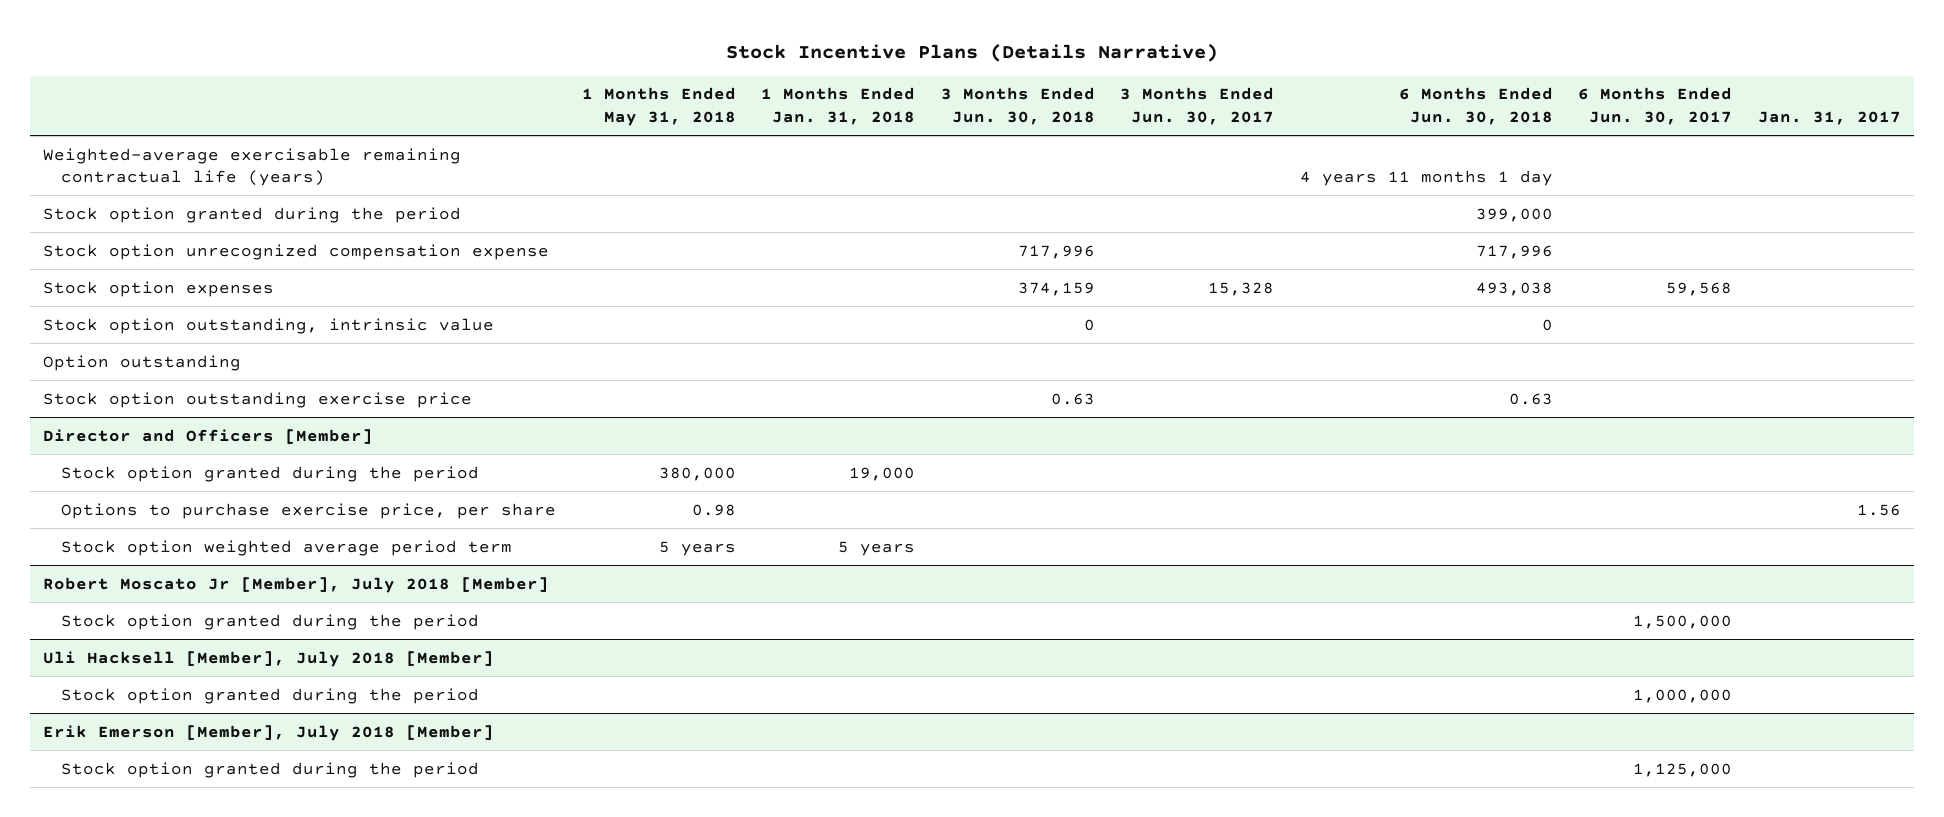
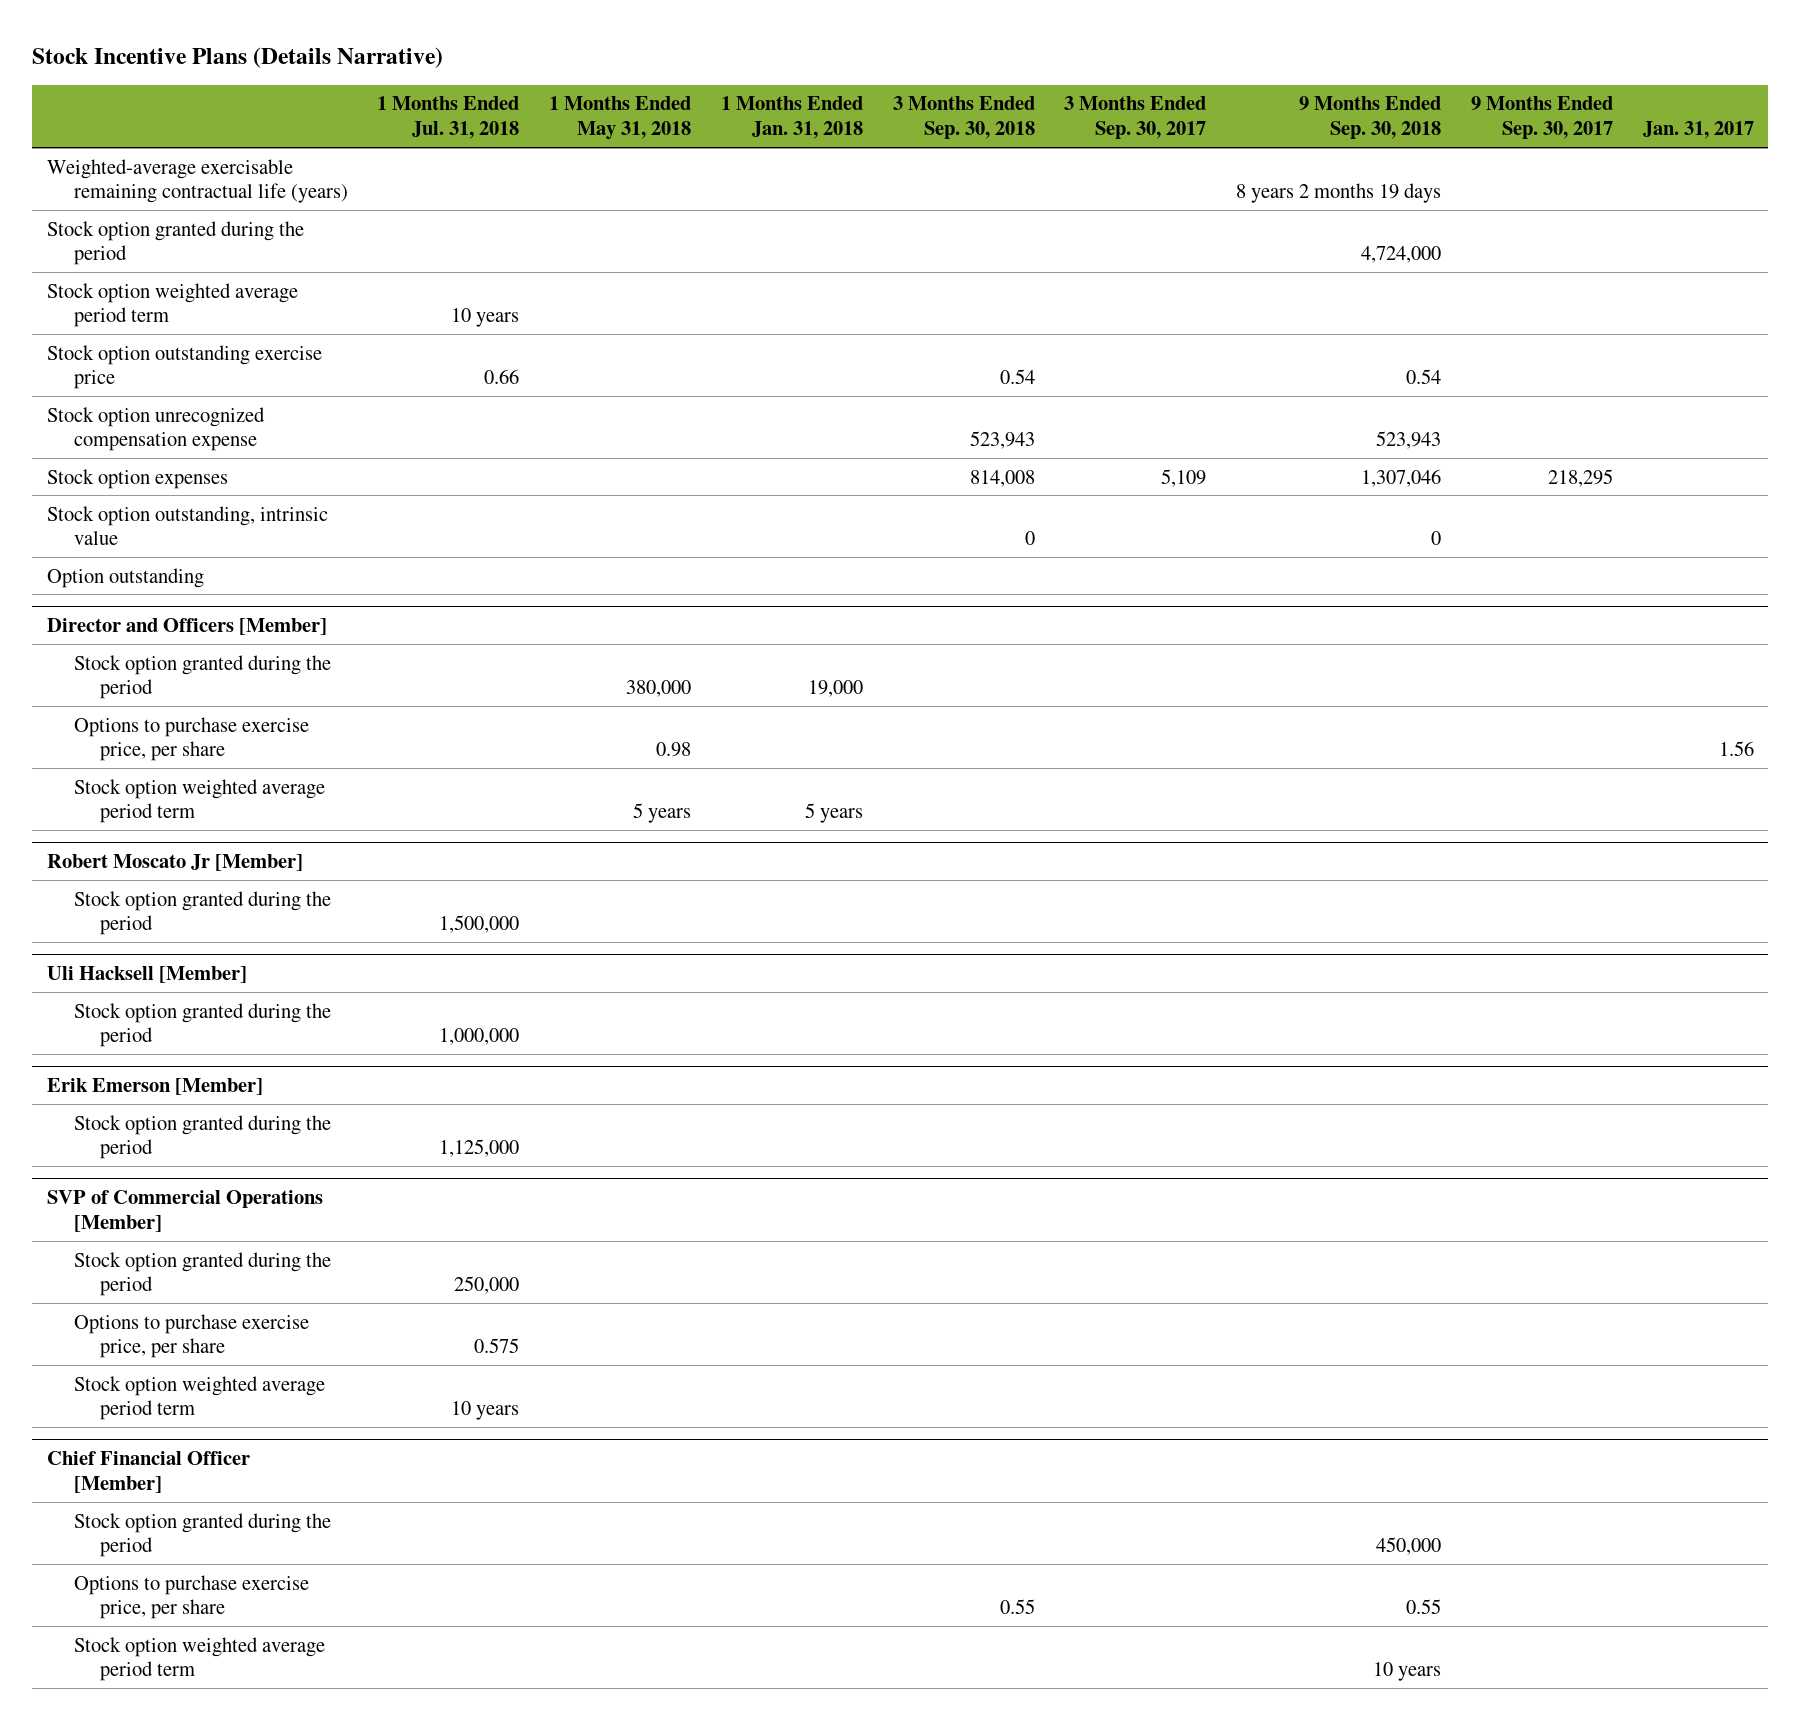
[940,87,1095,125] 3 Months Ended Jun. 30, 2018 -> none
[1120,87,1275,125] 3 Months Ended Jun. 30, 2017 -> none
[1398,87,1553,125] 6 Months Ended Jun. 30, 2018 -> none
[1578,87,1733,125] 6 Months Ended Jun. 30, 2017 -> none
none -> [377,96,520,140] 1 Months Ended Jul. 31, 2018
none -> [892,96,1035,140] 3 Months Ended Sep. 30, 2018
none -> [1064,96,1207,140] 3 Months Ended Sep. 30, 2017
none -> [1299,96,1442,140] 9 Months Ended Sep. 30, 2018
none -> [1470,96,1613,140] 9 Months Ended Sep. 30, 2017
none -> [47,282,299,328] Stock option weighted average period term
[43,391,473,408] Stock option outstanding exercise price -> [47,344,323,390] Stock option outstanding exercise price
[43,576,550,593] Robert Moscato Jr [Member], July 2018 [Member] -> [47,853,304,871] Robert Moscato Jr [Member]
[43,650,495,667] Uli Hacksell [Member], July 2018 [Member] -> [47,965,248,983] Uli Hacksell [Member]
[43,724,495,741] Erik Emerson [Member], July 2018 [Member] -> [47,1077,264,1095] Erik Emerson [Member]
none -> [47,1189,324,1232] SVP of Commercial Operations [Member]
none -> [73,1251,331,1297] Stock option granted during the period
none -> [73,1313,309,1359] Options to purchase exercise price, per share
none -> [73,1375,325,1421] Stock option weighted average period term
none -> [47,1450,251,1493] Chief Financial Officer [Member]
none -> [73,1512,331,1558] Stock option granted during the period
none -> [73,1574,309,1620] Options to purchase exercise price, per share
none -> [73,1636,325,1682] Stock option weighted average period term

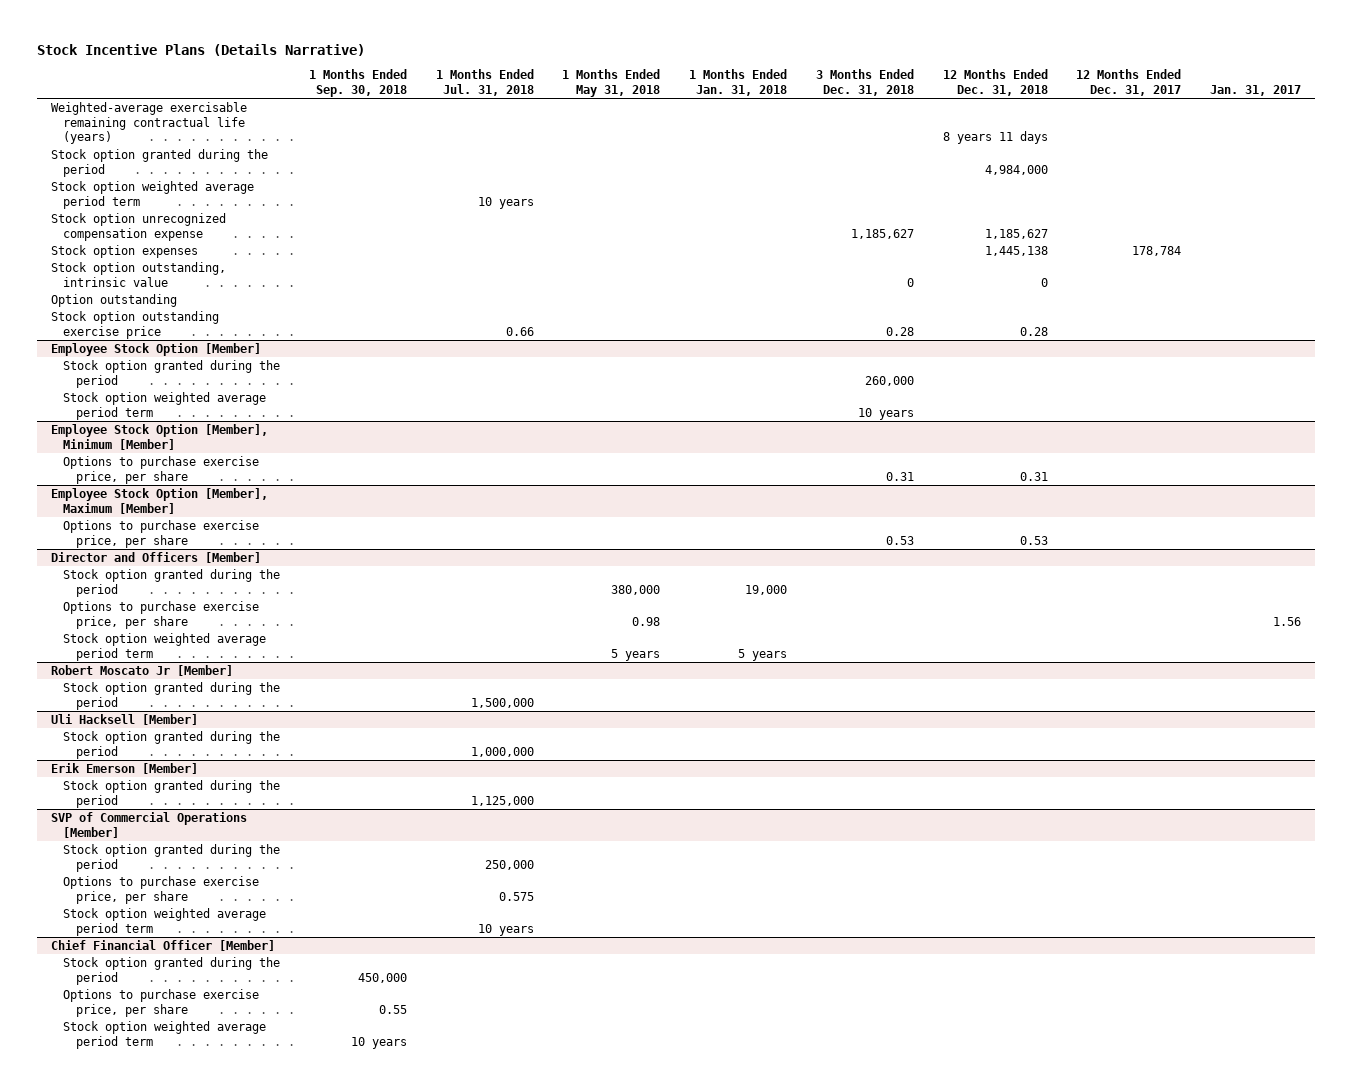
[892,96,1035,140] 3 Months Ended Sep. 30, 2018 -> none
[1064,96,1207,140] 3 Months Ended Sep. 30, 2017 -> none
[1299,96,1442,140] 9 Months Ended Sep. 30, 2018 -> none
[1470,96,1613,140] 9 Months Ended Sep. 30, 2017 -> none
none -> [309,69,408,97] 1 Months Ended Sep. 30, 2018
none -> [815,69,914,96] 3 Months Ended Dec. 31, 2018
none -> [942,69,1048,96] 12 Months Ended Dec. 31, 2018
none -> [1076,69,1182,96] 12 Months Ended Dec. 31, 2017
[47,344,323,390] Stock option outstanding exercise price -> [50,311,219,339] Stock option outstanding exercise price
none -> [50,343,261,357] Employee Stock Option [Member]
none -> [63,360,281,388] Stock option granted during the period
none -> [63,392,267,420] Stock option weighted average period term
none -> [50,424,268,450] Employee Stock Option [Member], Minimum [Member]
none -> [63,456,260,484] Options to purchase exercise price, per share
none -> [50,488,268,514] Employee Stock Option [Member], Maximum [Member]
none -> [63,520,260,548] Options to purchase exercise price, per share

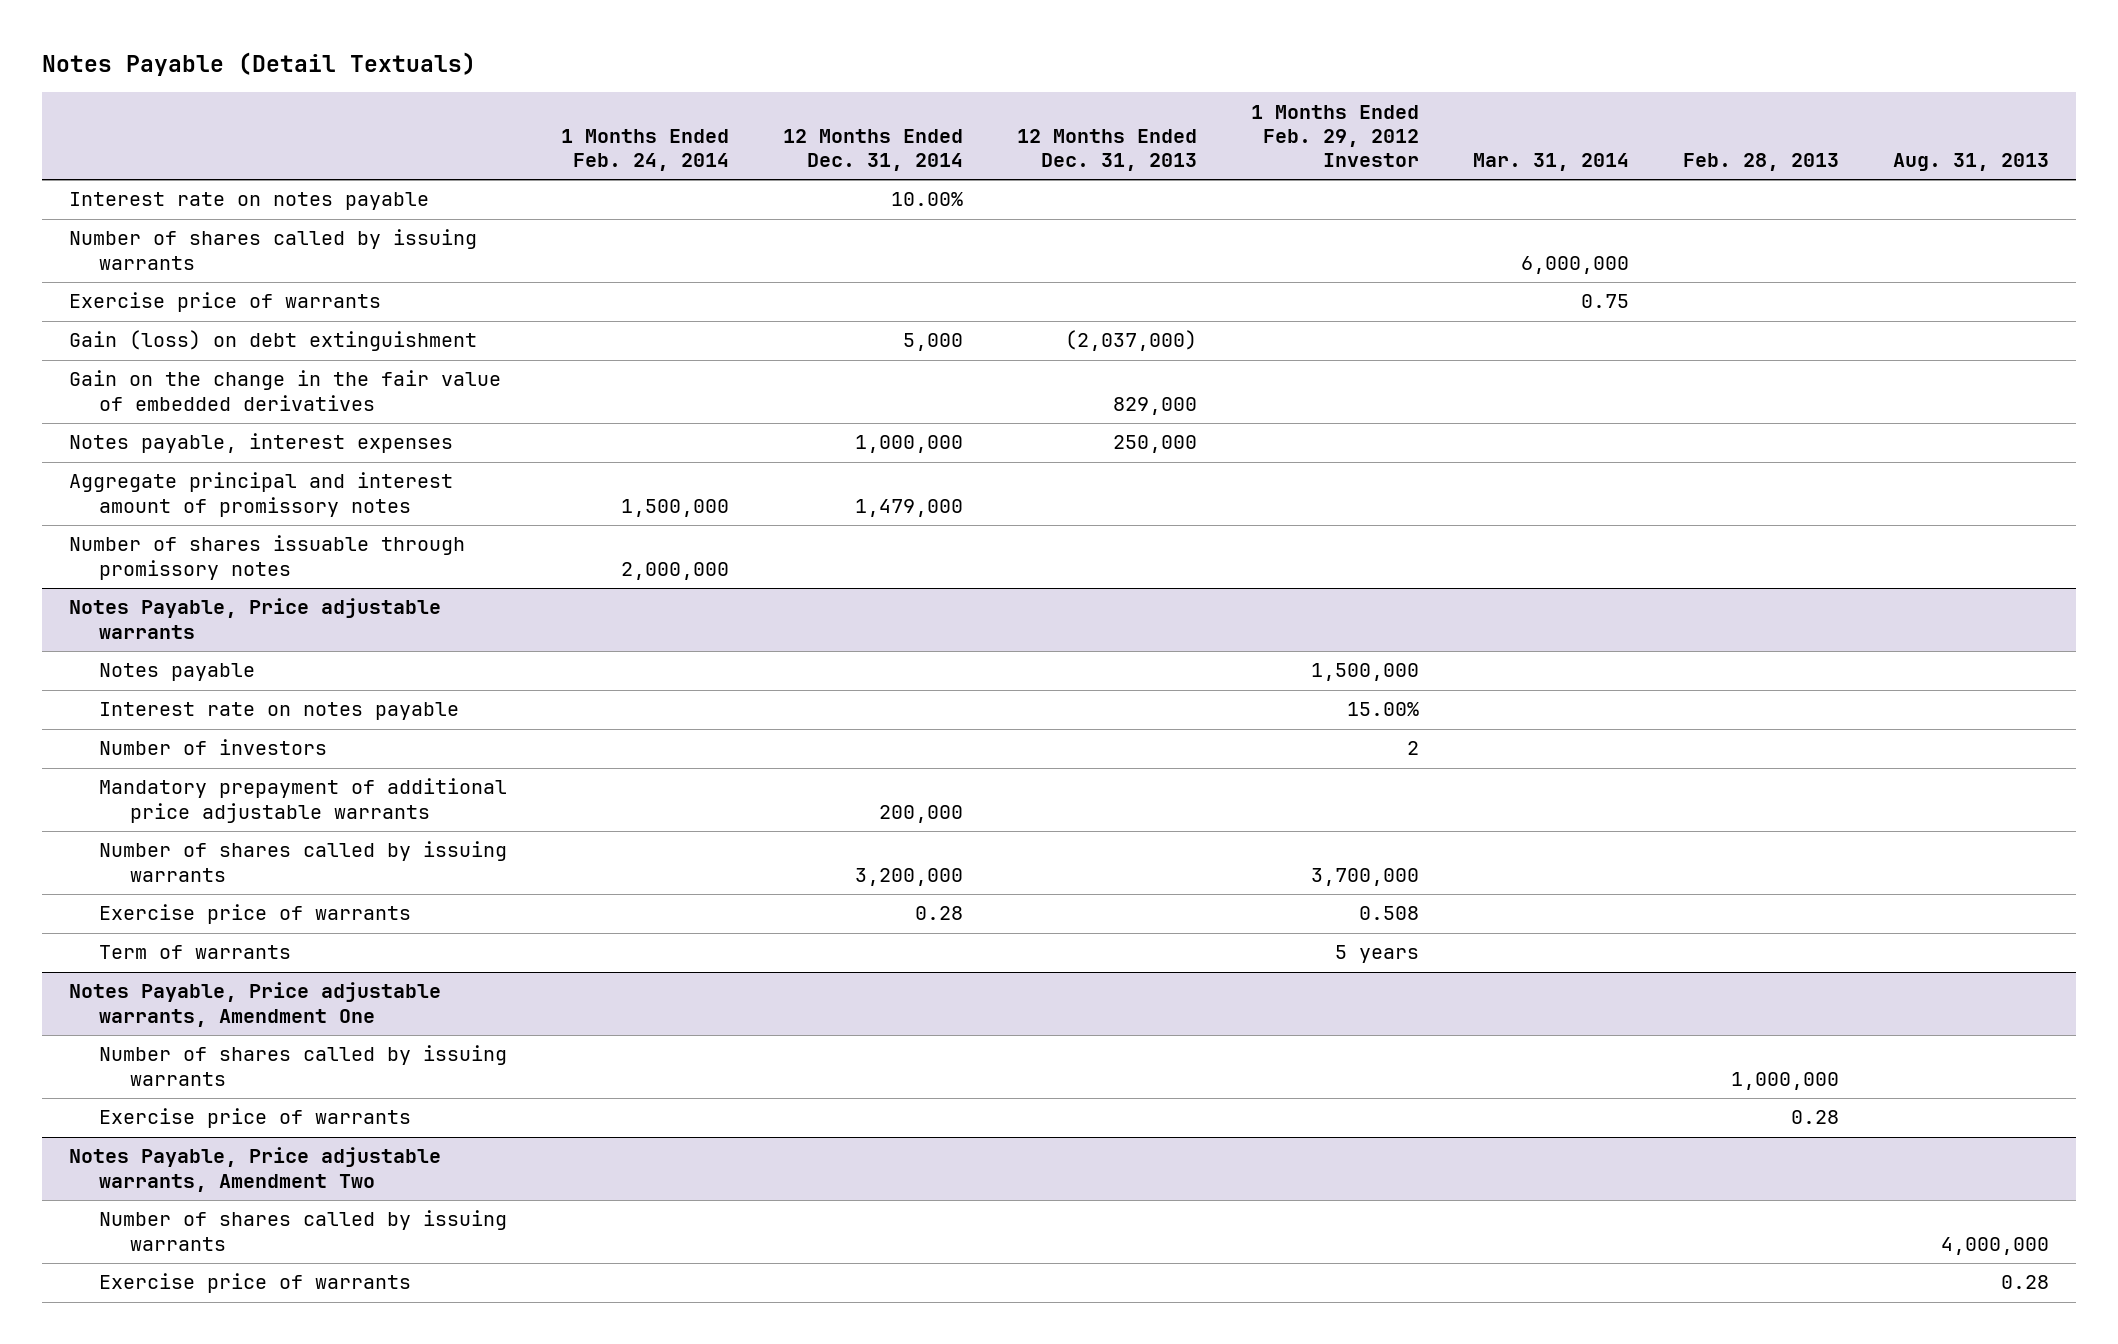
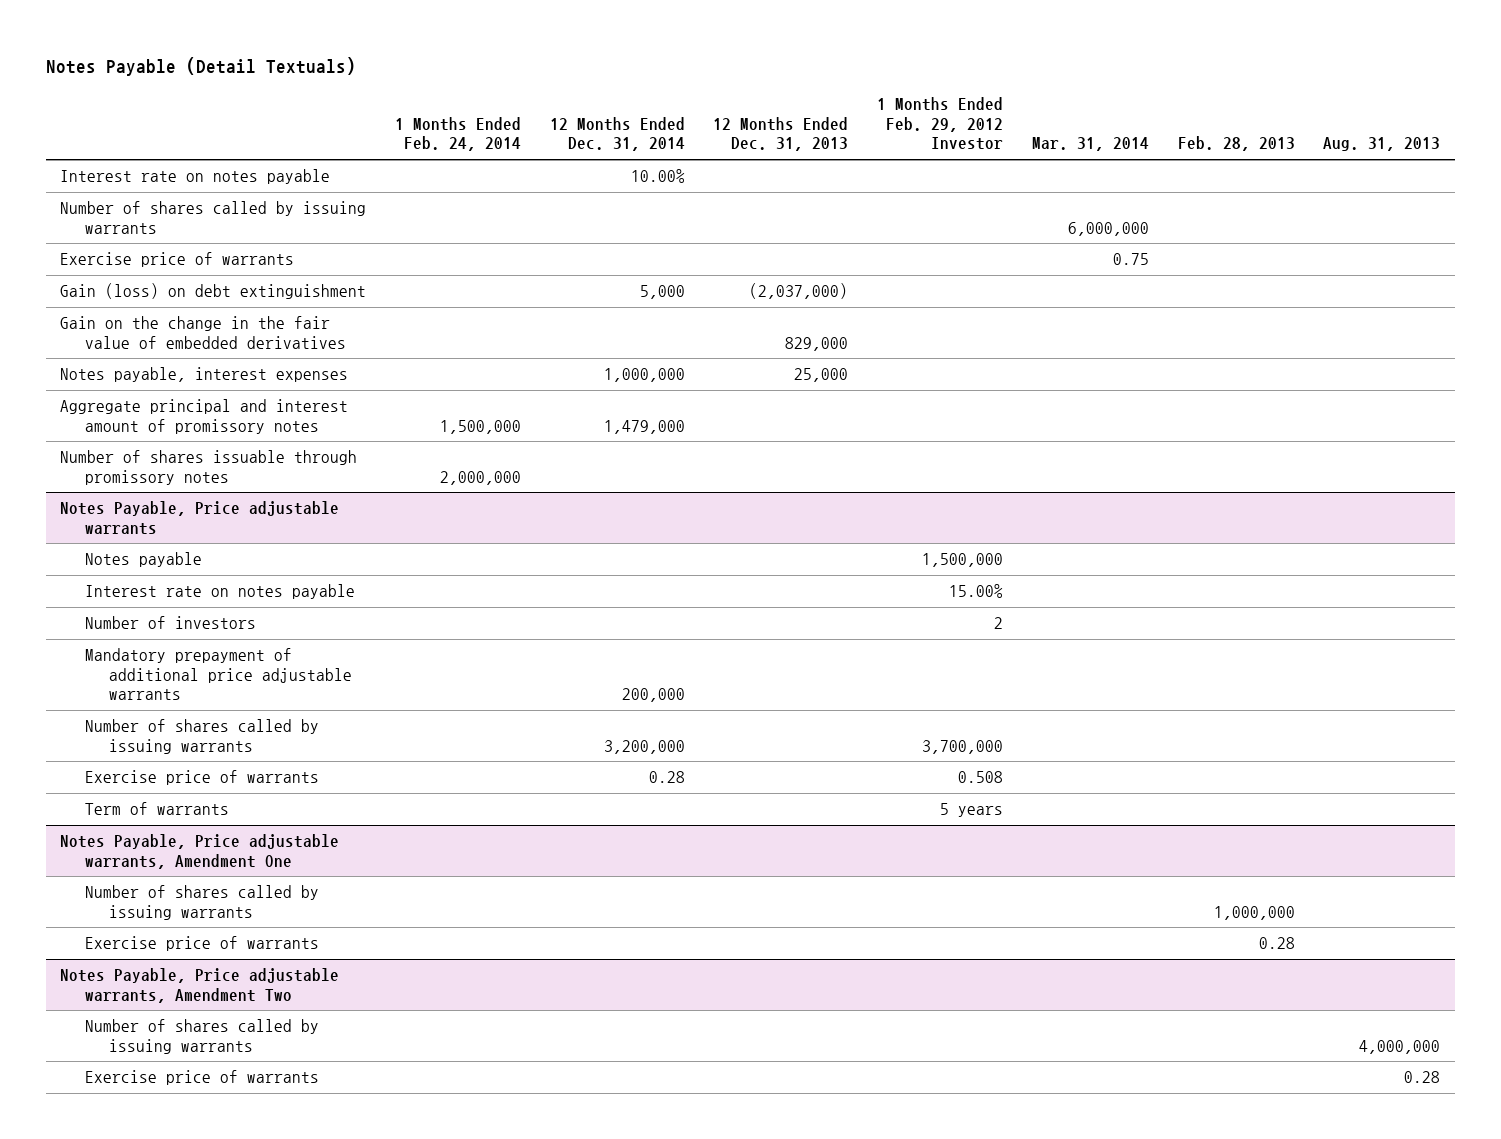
[1113,435,1198,454] 250,000 -> [794,368,849,383] 25,000

